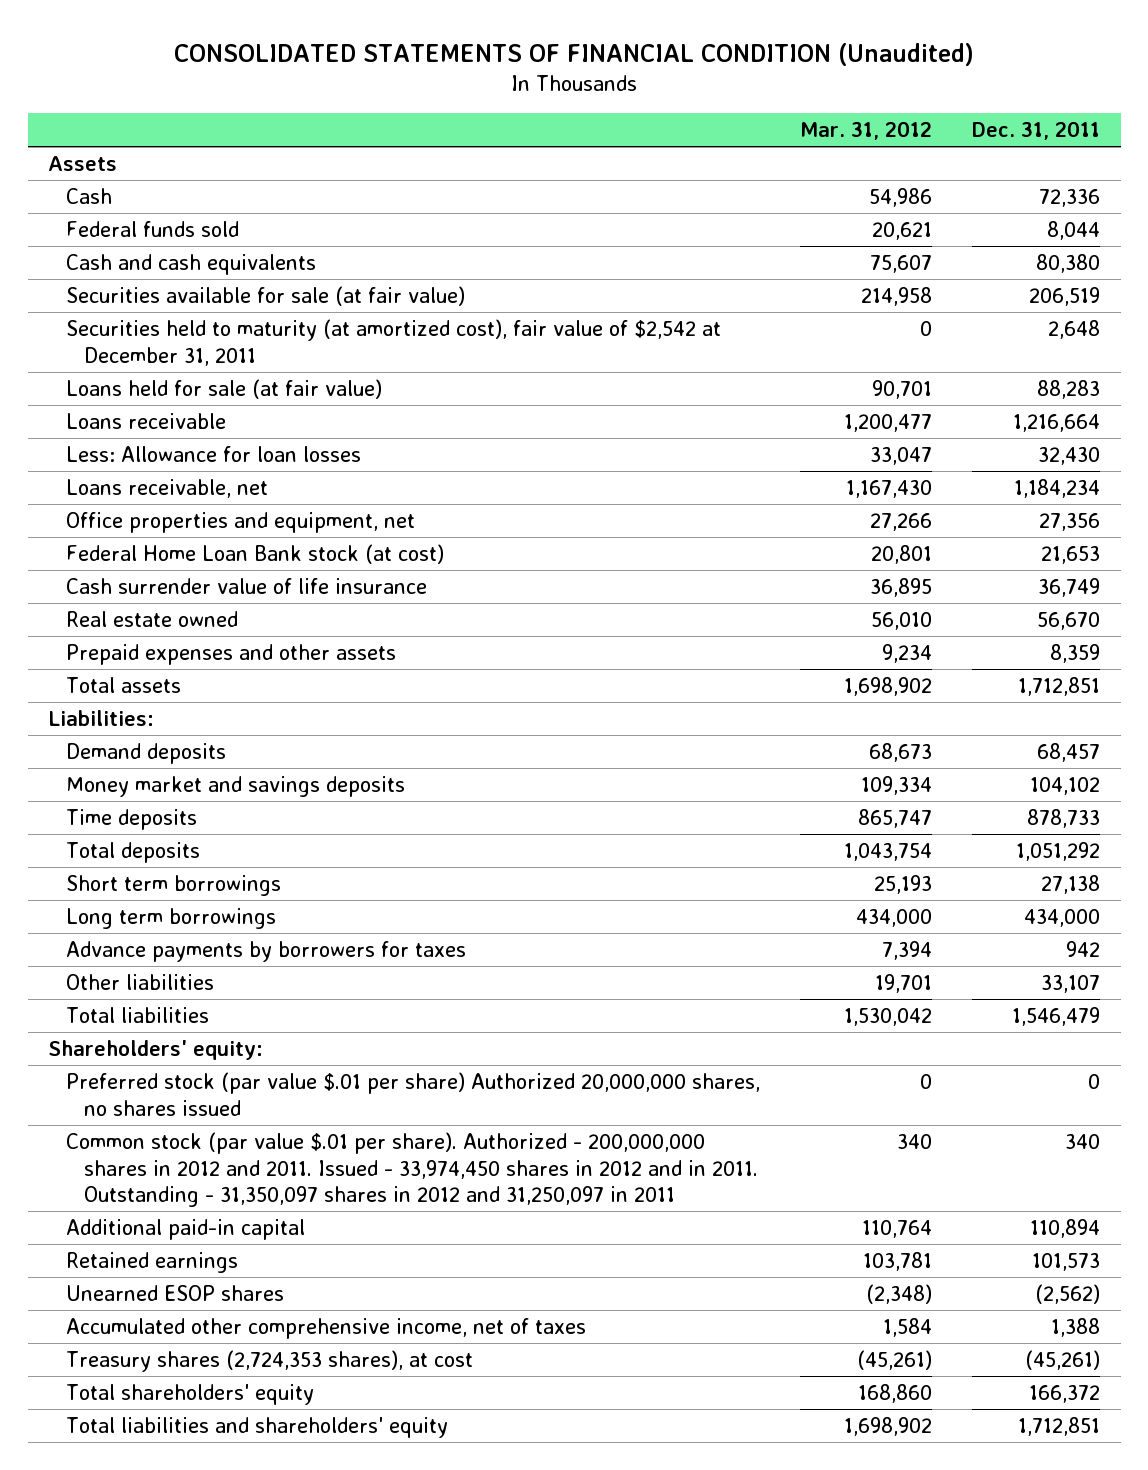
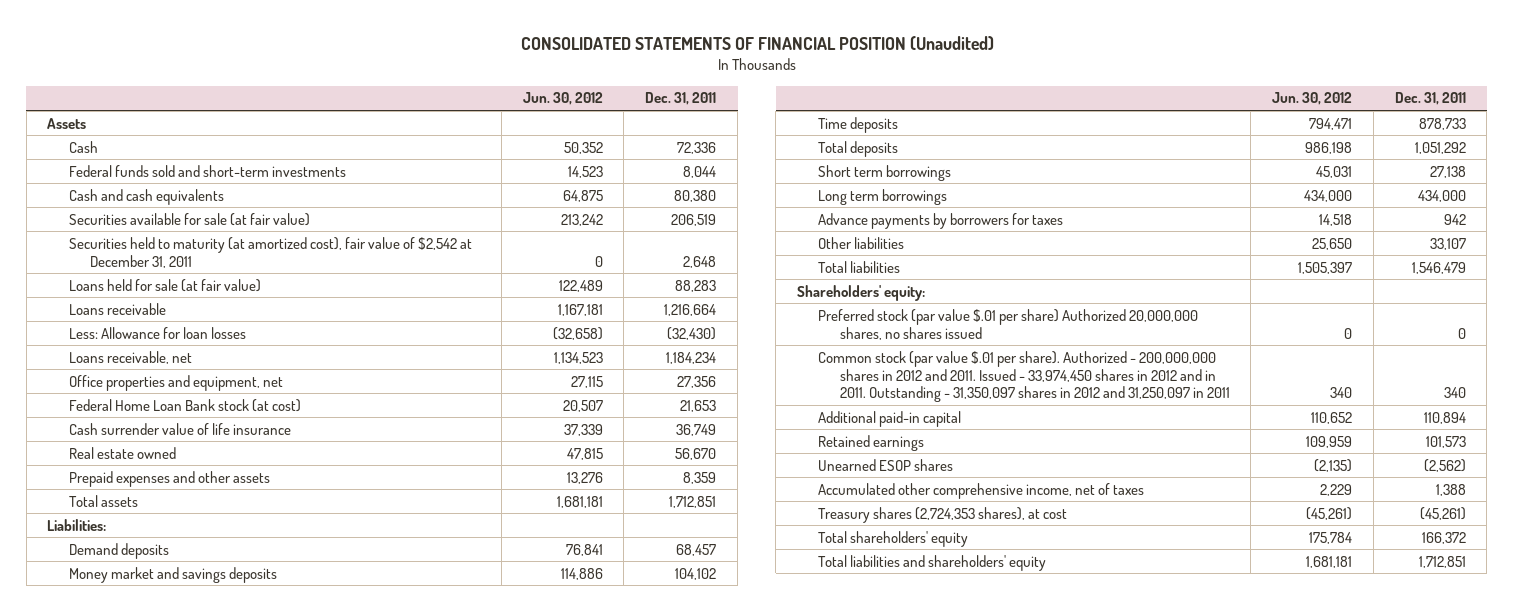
[174,42,975,66] CONSOLIDATED STATEMENTS OF FINANCIAL CONDITION (Unaudited) -> [520,35,994,50] CONSOLIDATED STATEMENTS OF FINANCIAL POSITION (Unaudited)
[800,120,933,140] Mar. 31, 2012 -> none
none -> [522,92,603,106] Jun. 30, 2012
[65,221,239,238] Federal funds sold -> [68,164,346,177] Federal funds sold and short-term investments
[1038,447,1101,466] 32,430 -> [667,326,717,340] (32,430)

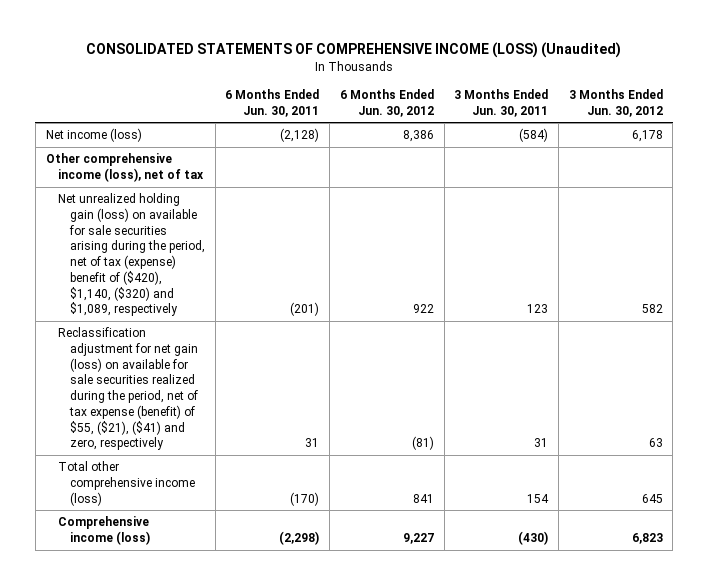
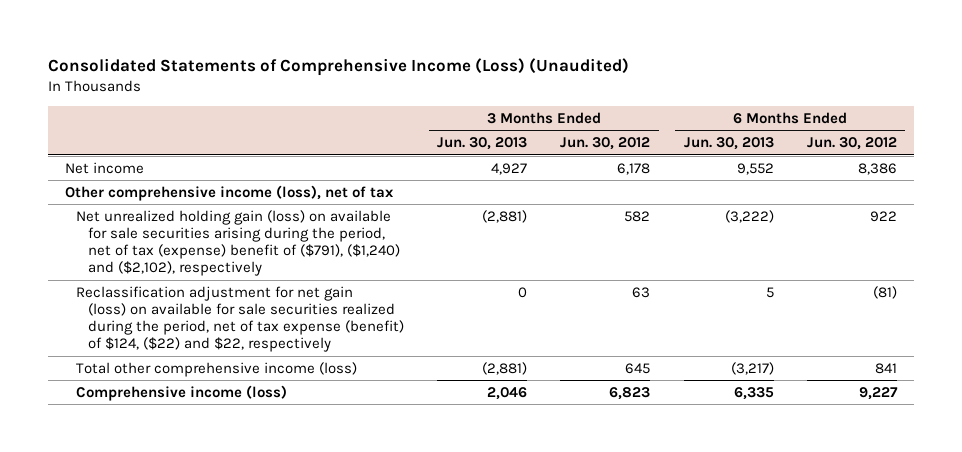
[86,42,622,59] CONSOLIDATED STATEMENTS OF COMPREHENSIVE INCOME (LOSS) (Unaudited) -> [47,58,629,77] Consolidated Statements of Comprehensive Income (Loss) (Unaudited)
[225,88,320,117] 6 Months Ended Jun. 30, 2011 -> none
[454,88,549,117] 3 Months Ended Jun. 30, 2011 -> none
none -> [436,137,527,151] Jun. 30, 2013
none -> [683,137,774,151] Jun. 30, 2013
[45,128,142,143] Net income (loss) -> [64,161,144,174] Net income
[57,193,206,317] Net unrealized holding gain (loss) on available for sale securities arising during the period, net of tax (expense) benefit of ($420), $1,140, ($320) and $1,089, respectively -> [76,209,400,277] Net unrealized holding gain (loss) on available for sale securities arising during the period, net of tax (expense) benefit of ($791), ($1,240) and ($2,102), respectively
[57,327,199,451] Reclassification adjustment for net gain (loss) on available for sale securities realized during the period, net of tax expense (benefit) of $55, ($21), ($41) and zero, respectively -> [76,285,404,353] Reclassification adjustment for net gain (loss) on available for sale securities realized during the period, net of tax expense (benefit) of $124, ($22) and $22, respectively

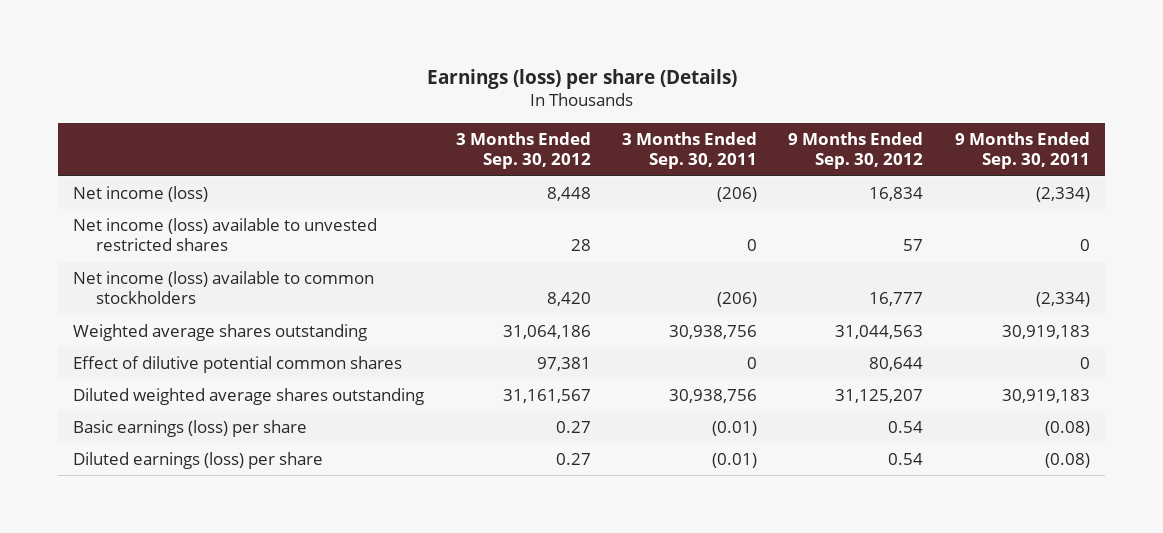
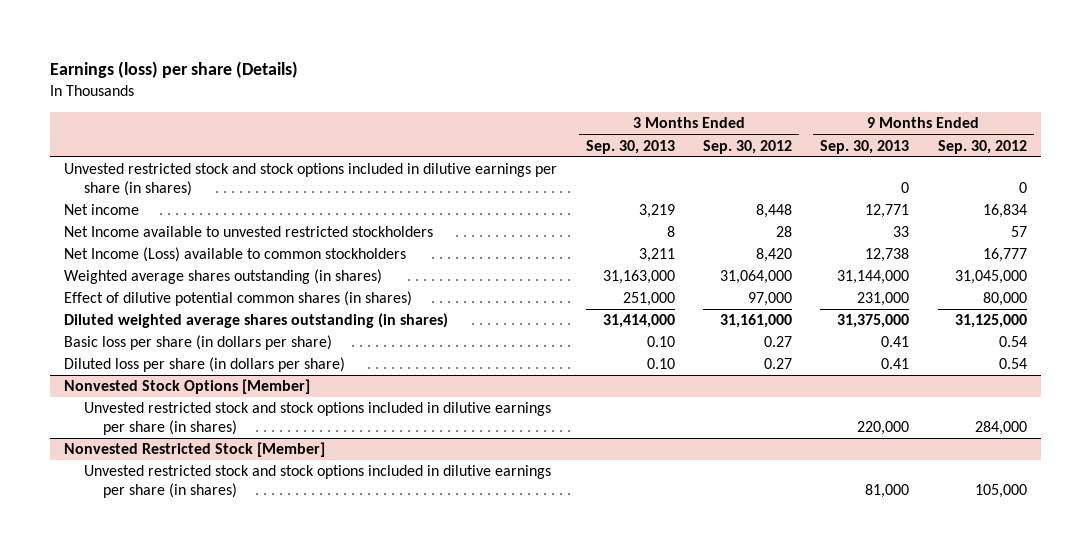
[622,131,758,170] 3 Months Ended Sep. 30, 2011 -> none
[954,131,1090,170] 9 Months Ended Sep. 30, 2011 -> none
none -> [585,139,675,154] Sep. 30, 2013
none -> [820,139,910,154] Sep. 30, 2013
none -> [64,163,558,196] Unvested restricted stock and stock options included in dilutive earnings per share (in shares)
[73,186,209,203] Net income (loss) -> [64,204,140,216] Net income
[73,218,378,252] Net income (loss) available to unvested restricted shares -> [64,226,434,238] Net Income available to unvested restricted stockholders
[73,271,375,305] Net income (loss) available to common stockholders -> [64,247,407,263] Net Income (Loss) available to common stockholders
[73,324,368,342] Weighted average shares outstanding -> [64,269,383,285] Weighted average shares outstanding (in shares)
[502,325,591,340] 31,064,186 -> [719,270,792,285] 31,064,000
[835,325,924,340] 31,044,563 -> [954,270,1027,285] 31,045,000
[73,356,403,374] Effect of dilutive potential common shares -> [64,291,413,307] Effect of dilutive potential common shares (in shares)
[536,357,591,372] 97,381 -> [747,292,792,307] 97,000
[869,357,924,372] 80,644 -> [982,292,1027,307] 80,000
[73,388,425,406] Diluted weighted average shares outstanding -> [64,313,449,329] Diluted weighted average shares outstanding (in shares)
[502,389,591,404] 31,161,567 -> [719,314,792,329] 31,161,000
[835,389,924,404] 31,125,207 -> [954,314,1027,329] 31,125,000
[73,420,308,438] Basic earnings (loss) per share -> [64,335,333,351] Basic loss per share (in dollars per share)
[73,452,324,470] Diluted earnings (loss) per share -> [64,357,346,373] Diluted loss per share (in dollars per share)
none -> [64,379,311,395] Nonvested Stock Options [Member]
none -> [83,402,551,435] Unvested restricted stock and stock options included in dilutive earnings per share (in shares)
none -> [64,442,326,458] Nonvested Restricted Stock [Member]
none -> [83,465,551,498] Unvested restricted stock and stock options included in dilutive earnings per share (in shares)

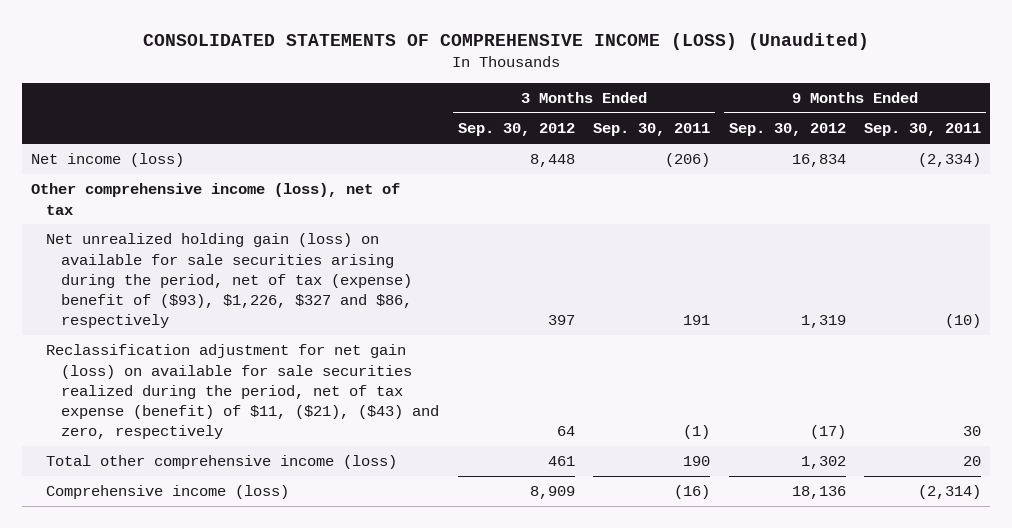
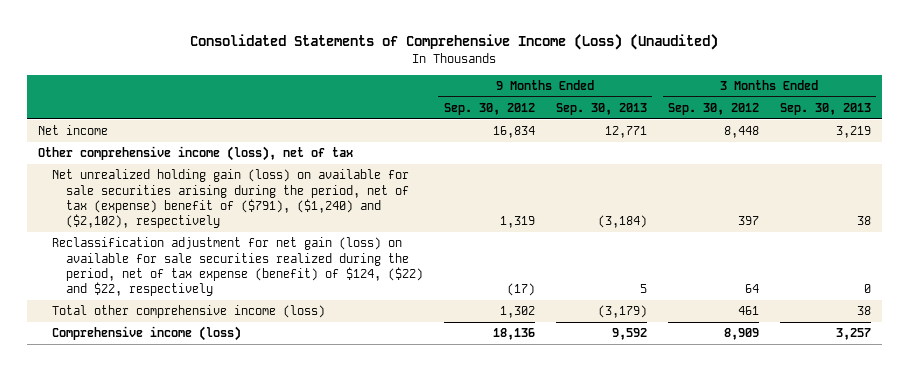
[142,32,869,50] CONSOLIDATED STATEMENTS OF COMPREHENSIVE INCOME (LOSS) (Unaudited) -> [190,34,719,51] Consolidated Statements of Comprehensive Income (Loss) (Unaudited)
[593,123,711,137] Sep. 30, 2011 -> none
[863,123,981,137] Sep. 30, 2011 -> none
none -> [555,103,647,116] Sep. 30, 2013
none -> [779,103,871,116] Sep. 30, 2013
[30,153,184,168] Net income (loss) -> [37,125,108,136] Net income
[45,233,413,329] Net unrealized holding gain (loss) on available for sale securities arising during the period, net of tax (expense) benefit of ($93), $1,226, $327 and $86, respectively -> [51,169,409,229] Net unrealized holding gain (loss) on available for sale securities arising during the period, net of tax (expense) benefit of ($791), ($1,240) and ($2,102), respectively
[45,344,440,440] Reclassification adjustment for net gain (loss) on available for sale securities realized during the period, net of tax expense (benefit) of $11, ($21), ($43) and zero, respectively -> [51,237,423,297] Reclassification adjustment for net gain (loss) on available for sale securities realized during the period, net of tax expense (benefit) of $124, ($22) and $22, respectively

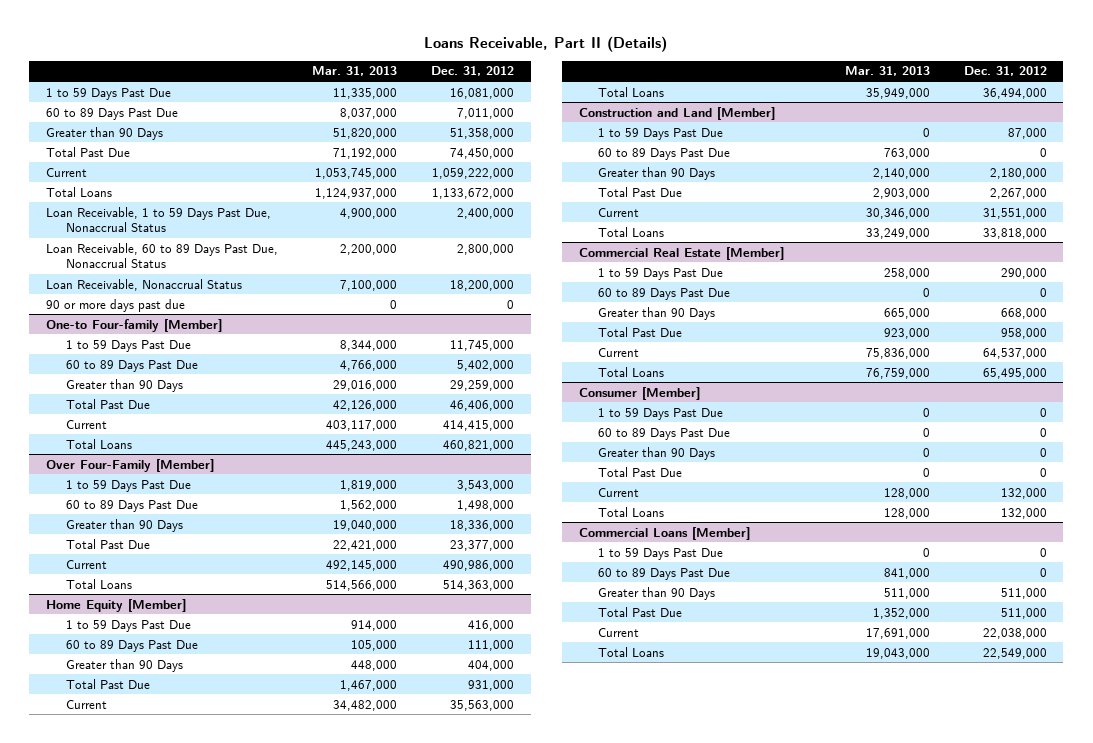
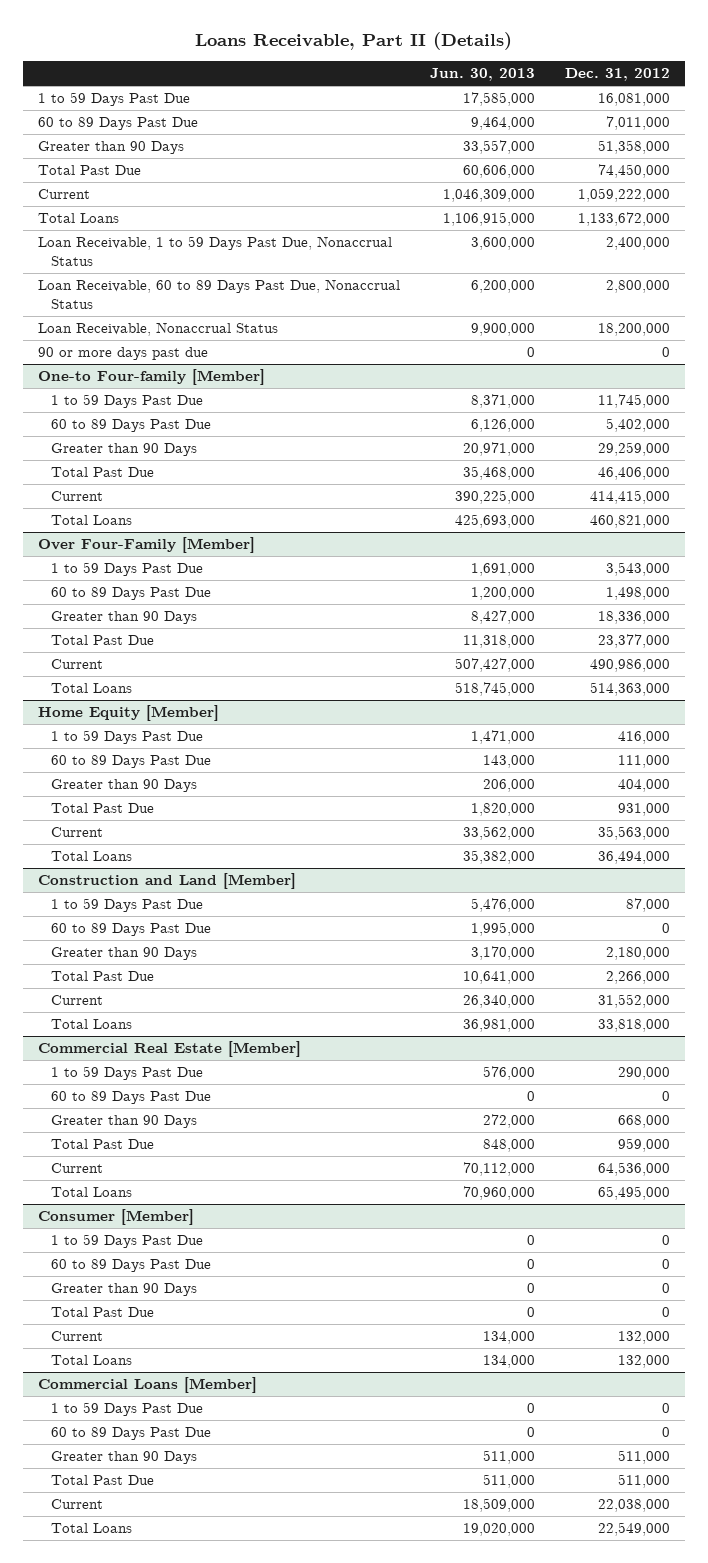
[311,66,397,77] Mar. 31, 2013 -> none
none -> [429,68,535,82] Jun. 30, 2013
[989,187,1047,199] 2,267,000 -> [605,970,670,984] 2,266,000
[982,207,1047,219] 31,551,000 -> [597,993,670,1008] 31,552,000
[1000,327,1047,339] 958,000 -> [617,1137,670,1152] 959,000
[982,347,1047,359] 64,537,000 -> [597,1161,670,1176] 64,536,000

